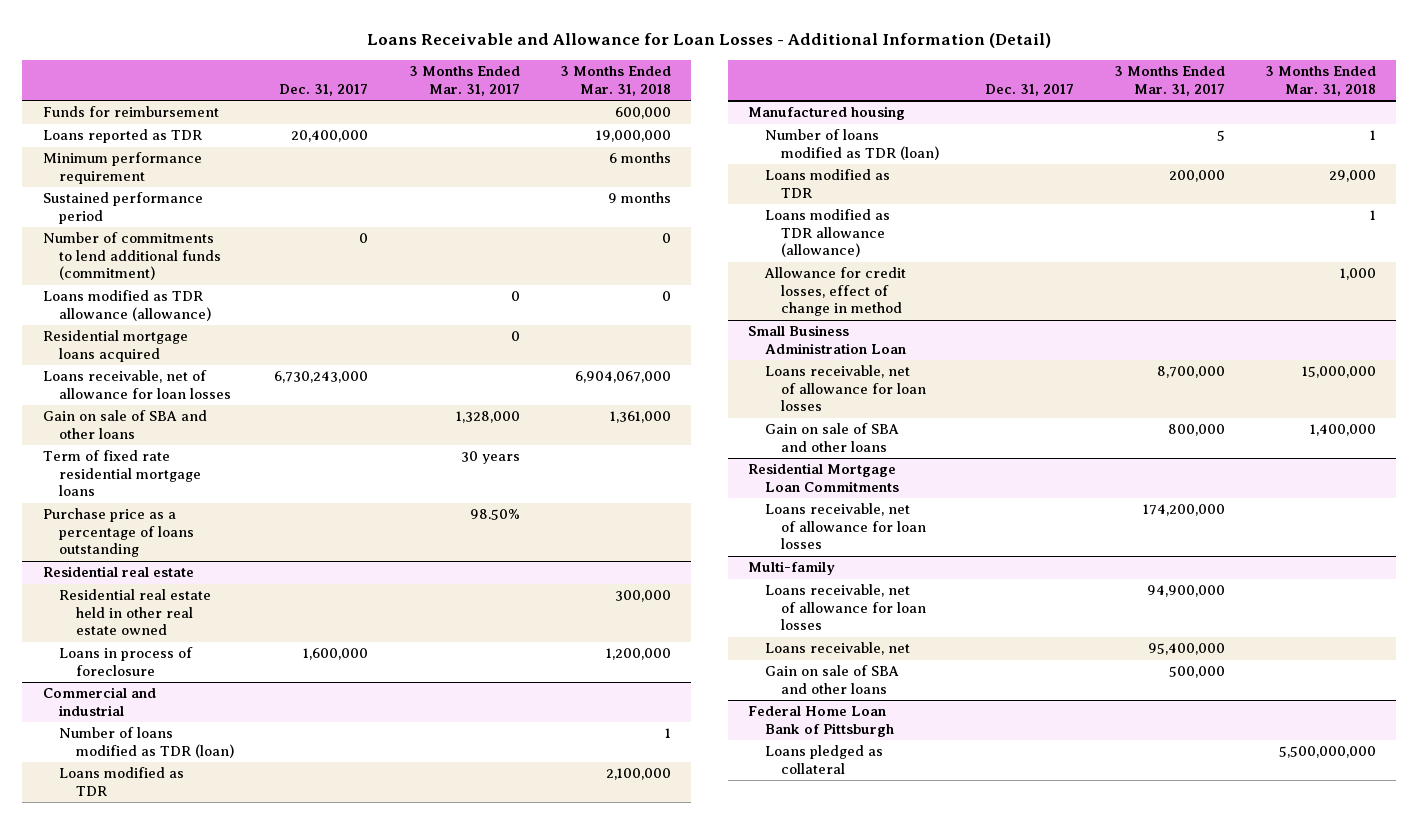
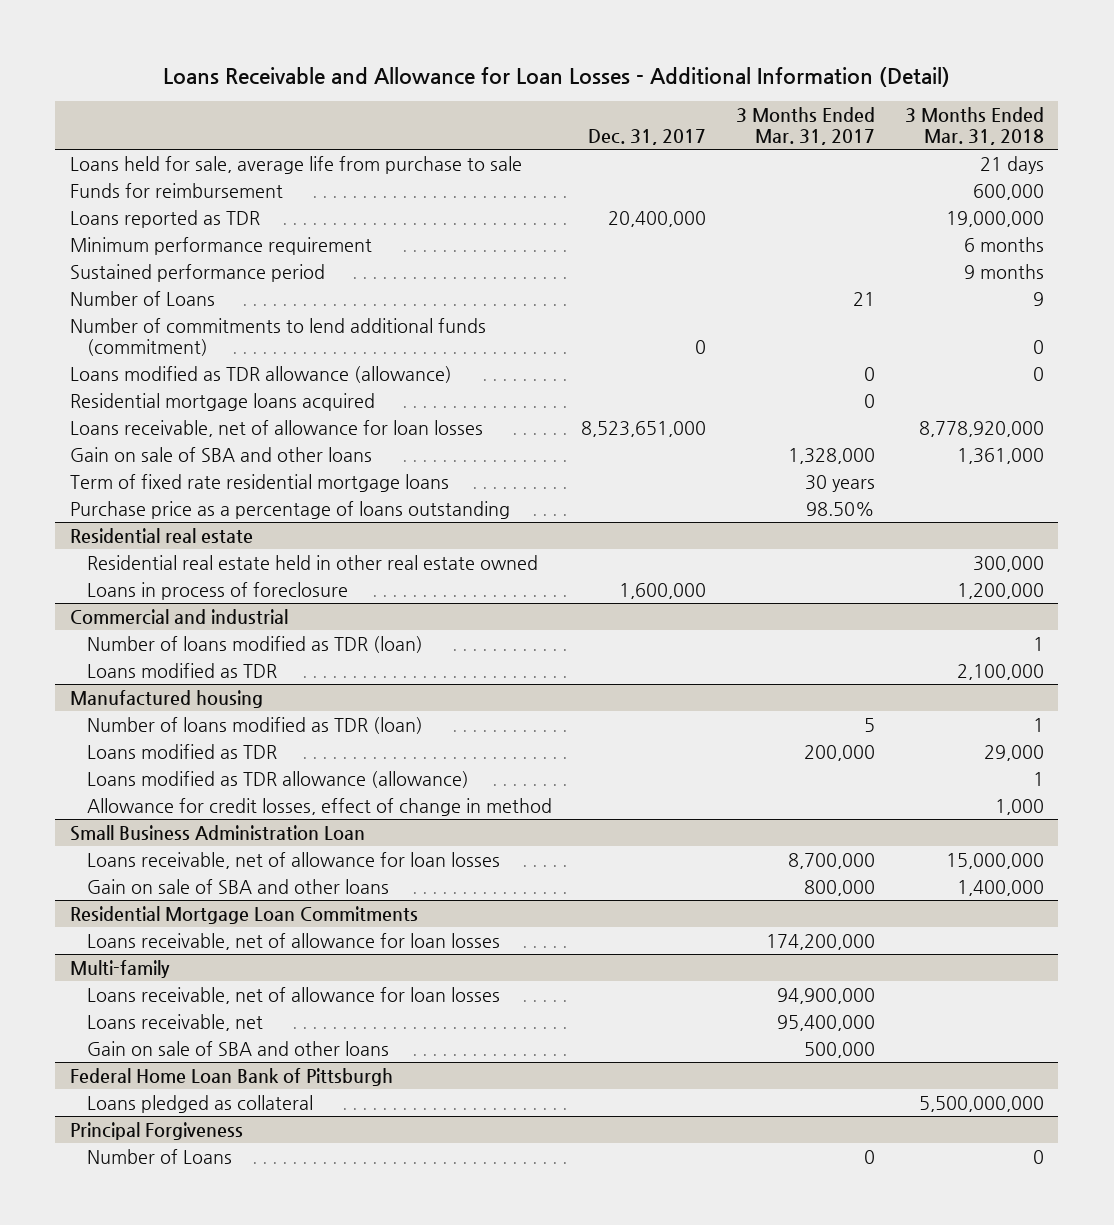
none -> [70,155,523,174] Loans held for sale, average life from purchase to sale
none -> [70,290,216,306] Number of Loans
[274,371,369,384] 6,730,243,000 -> [581,420,707,437] 8,523,651,000
[574,371,671,384] 6,904,067,000 -> [918,420,1044,437] 8,778,920,000
none -> [70,1121,244,1140] Principal Forgiveness
none -> [86,1148,232,1164] Number of Loans

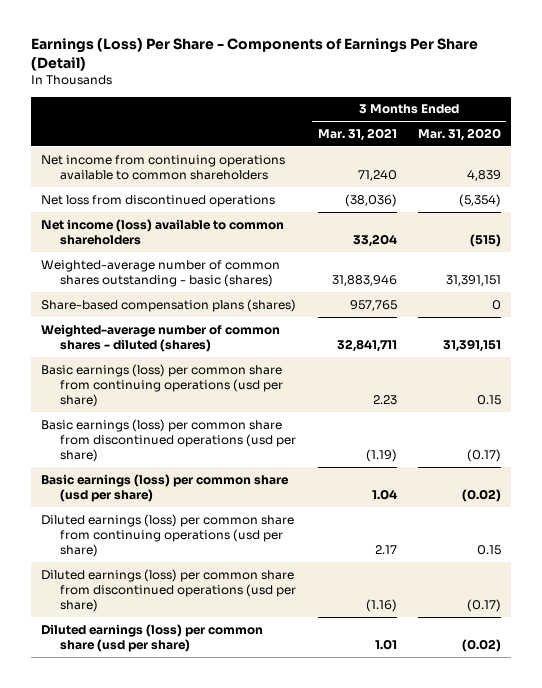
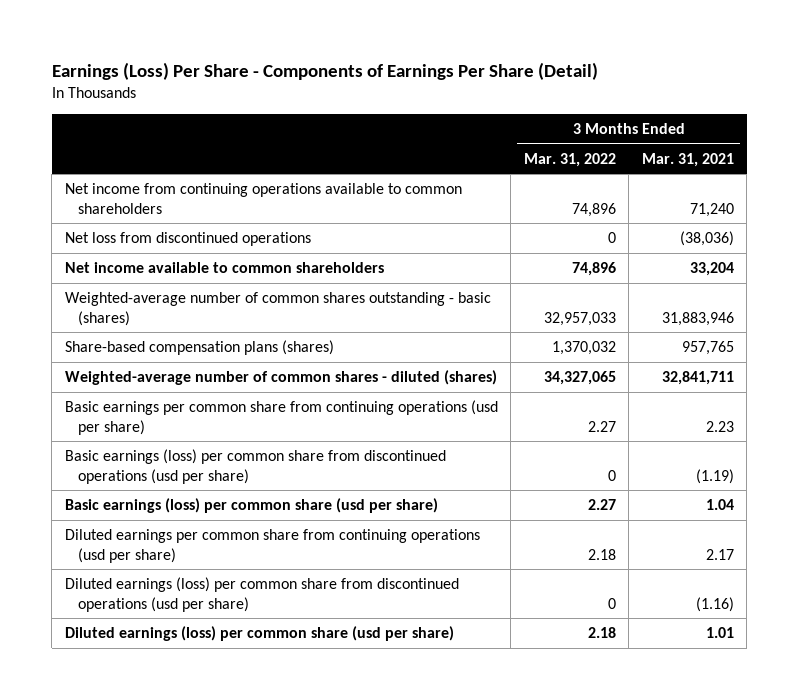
[417,127,501,141] Mar. 31, 2020 -> none
none -> [523,152,616,167] Mar. 31, 2022
[41,218,285,245] Net income (loss) available to common shareholders -> [64,262,384,274] Net income available to common shareholders
[41,363,284,407] Basic earnings (loss) per common share from continuing operations (usd per share) -> [64,400,498,435] Basic earnings per common share from continuing operations (usd per share)
[41,513,295,557] Diluted earnings (loss) per common share from continuing operations (usd per share) -> [64,529,480,563] Diluted earnings per common share from continuing operations (usd per share)

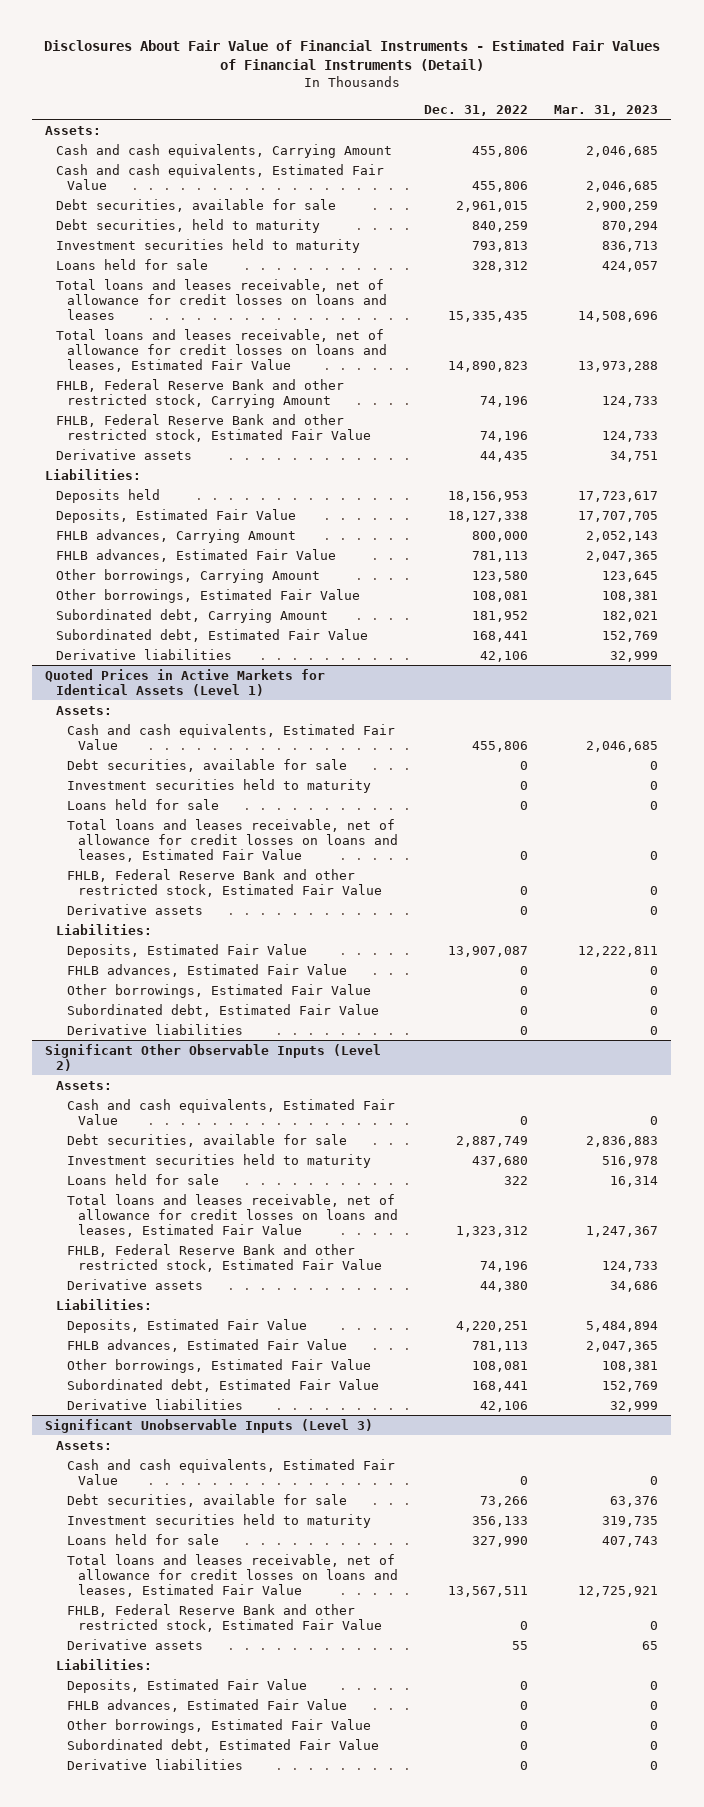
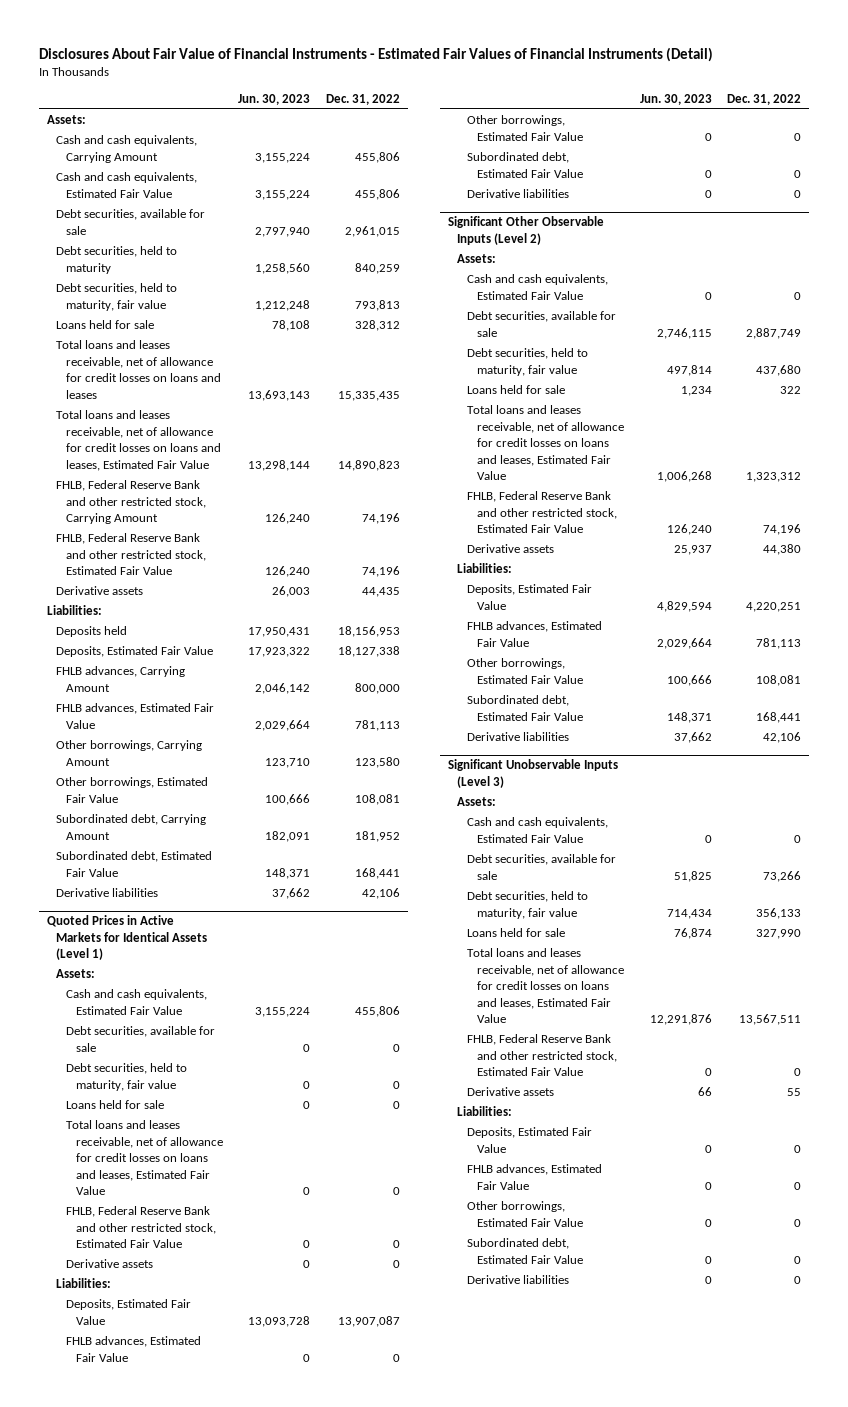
[554,104,659,116] Mar. 31, 2023 -> none
none -> [238,93,311,105] Jun. 30, 2023
[56,238,361,253] Investment securities held to maturity -> [56,283,178,311] Debt securities, held to maturity, fair value
[66,778,371,793] Investment securities held to maturity -> [66,1063,188,1091] Debt securities, held to maturity, fair value
[66,1153,371,1168] Investment securities held to maturity -> [467,348,589,376] Debt securities, held to maturity, fair value
[66,1513,371,1528] Investment securities held to maturity -> [467,891,589,919] Debt securities, held to maturity, fair value

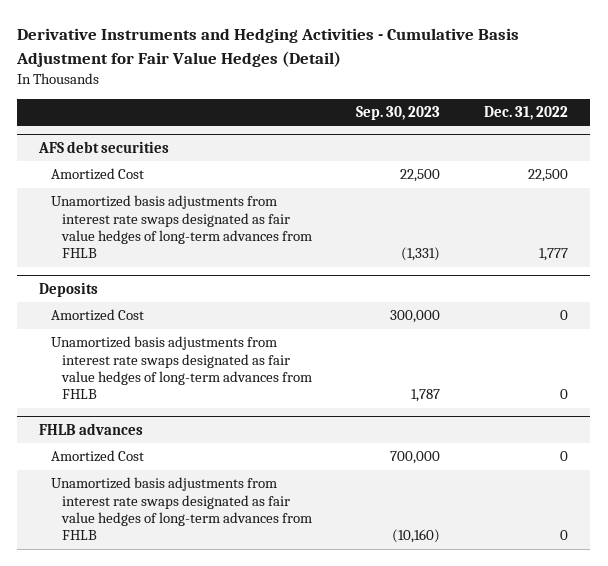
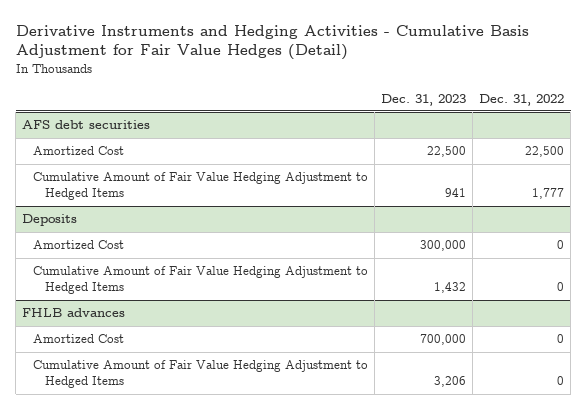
[356,106,441,121] Sep. 30, 2023 -> none
none -> [381,93,467,106] Dec. 31, 2023
[50,195,313,259] Unamortized basis adjustments from interest rate swaps designated as fair value hedges of long-term advances from FHLB -> [33,172,369,201] Cumulative Amount of Fair Value Hedging Adjustment to Hedged Items
[50,336,313,400] Unamortized basis adjustments from interest rate swaps designated as fair value hedges of long-term advances from FHLB -> [33,266,369,295] Cumulative Amount of Fair Value Hedging Adjustment to Hedged Items
[50,477,313,541] Unamortized basis adjustments from interest rate swaps designated as fair value hedges of long-term advances from FHLB -> [33,360,369,389] Cumulative Amount of Fair Value Hedging Adjustment to Hedged Items

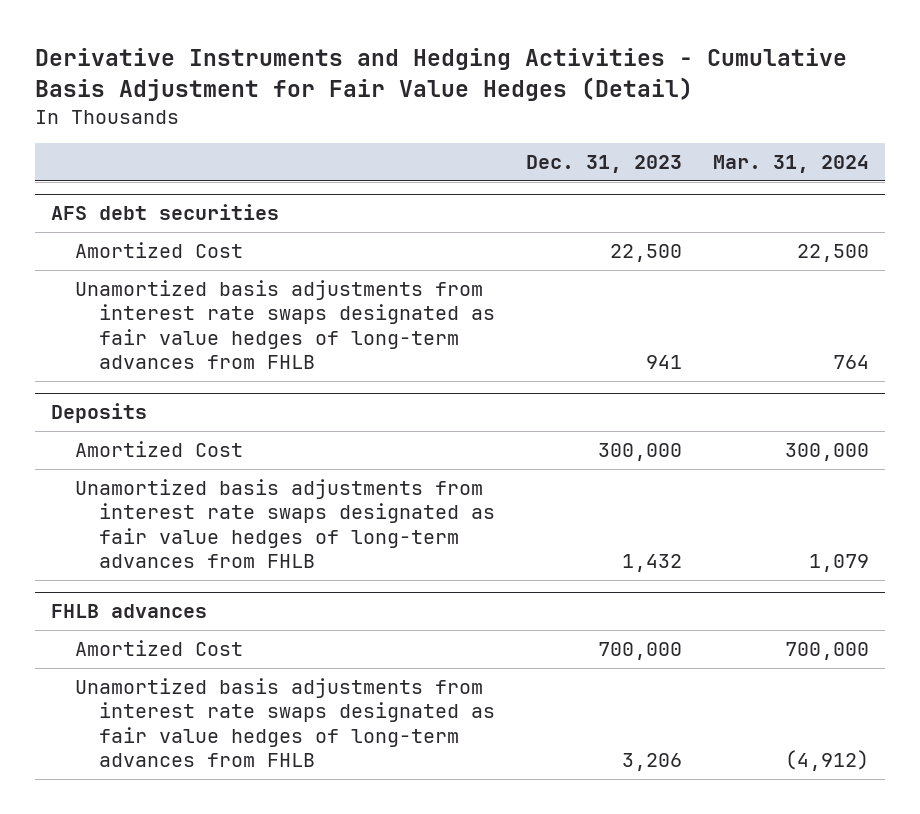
[479,93,565,106] Dec. 31, 2022 -> none
none -> [713,155,870,174] Mar. 31, 2024
[33,172,369,201] Cumulative Amount of Fair Value Hedging Adjustment to Hedged Items -> [75,279,496,369] Unamortized basis adjustments from interest rate swaps designated as fair value hedges of long-term advances from FHLB
[33,266,369,295] Cumulative Amount of Fair Value Hedging Adjustment to Hedged Items -> [75,478,496,568] Unamortized basis adjustments from interest rate swaps designated as fair value hedges of long-term advances from FHLB
[33,360,369,389] Cumulative Amount of Fair Value Hedging Adjustment to Hedged Items -> [75,677,496,767] Unamortized basis adjustments from interest rate swaps designated as fair value hedges of long-term advances from FHLB

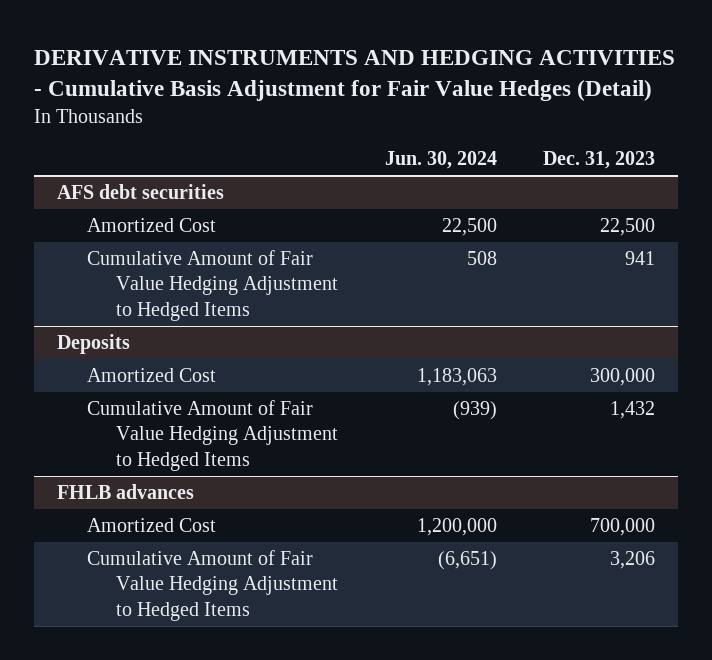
[35,48,848,101] Derivative Instruments and Hedging Activities - Cumulative Basis Adjustment for Fair Value Hedges (Detail) -> [33,49,675,101] DERIVATIVE INSTRUMENTS AND HEDGING ACTIVITIES - Cumulative Basis Adjustment for Fair Value Hedges (Detail)
[713,155,870,174] Mar. 31, 2024 -> none
none -> [384,151,497,170] Jun. 30, 2024
[75,279,496,369] Unamortized basis adjustments from interest rate swaps designated as fair value hedges of long-term advances from FHLB -> [86,249,339,321] Cumulative Amount of Fair Value Hedging Adjustment to Hedged Items
[75,478,496,568] Unamortized basis adjustments from interest rate swaps designated as fair value hedges of long-term advances from FHLB -> [86,399,339,471] Cumulative Amount of Fair Value Hedging Adjustment to Hedged Items
[75,677,496,767] Unamortized basis adjustments from interest rate swaps designated as fair value hedges of long-term advances from FHLB -> [86,549,339,621] Cumulative Amount of Fair Value Hedging Adjustment to Hedged Items

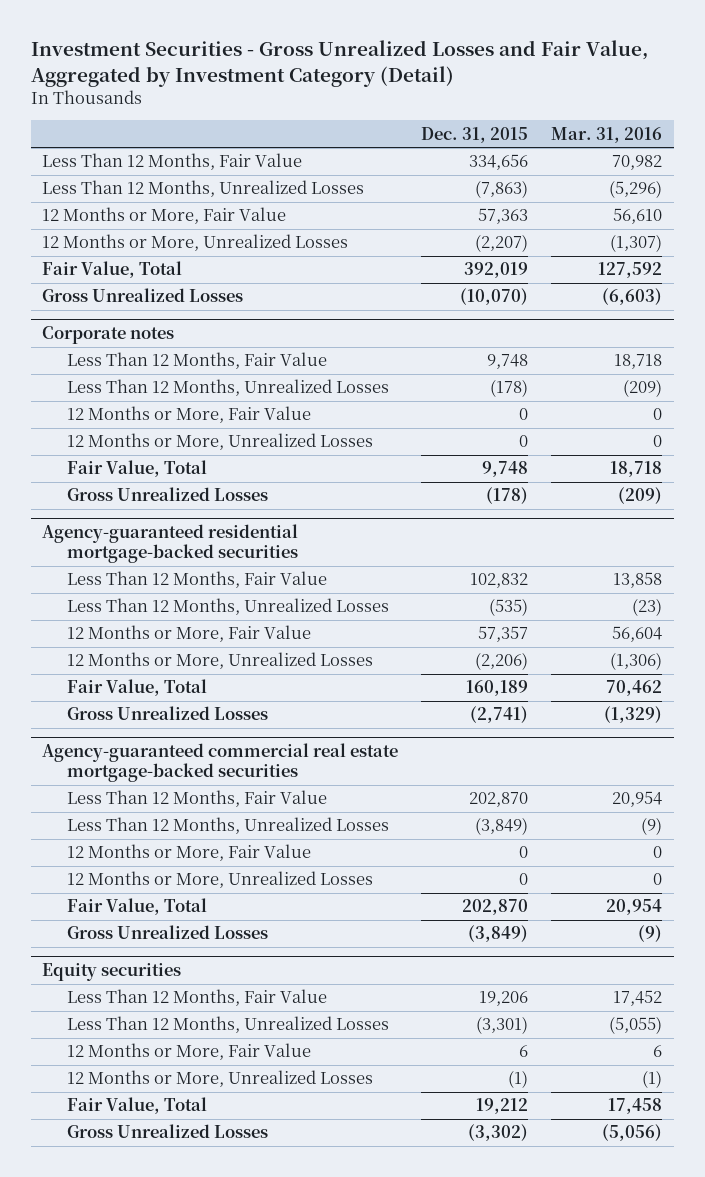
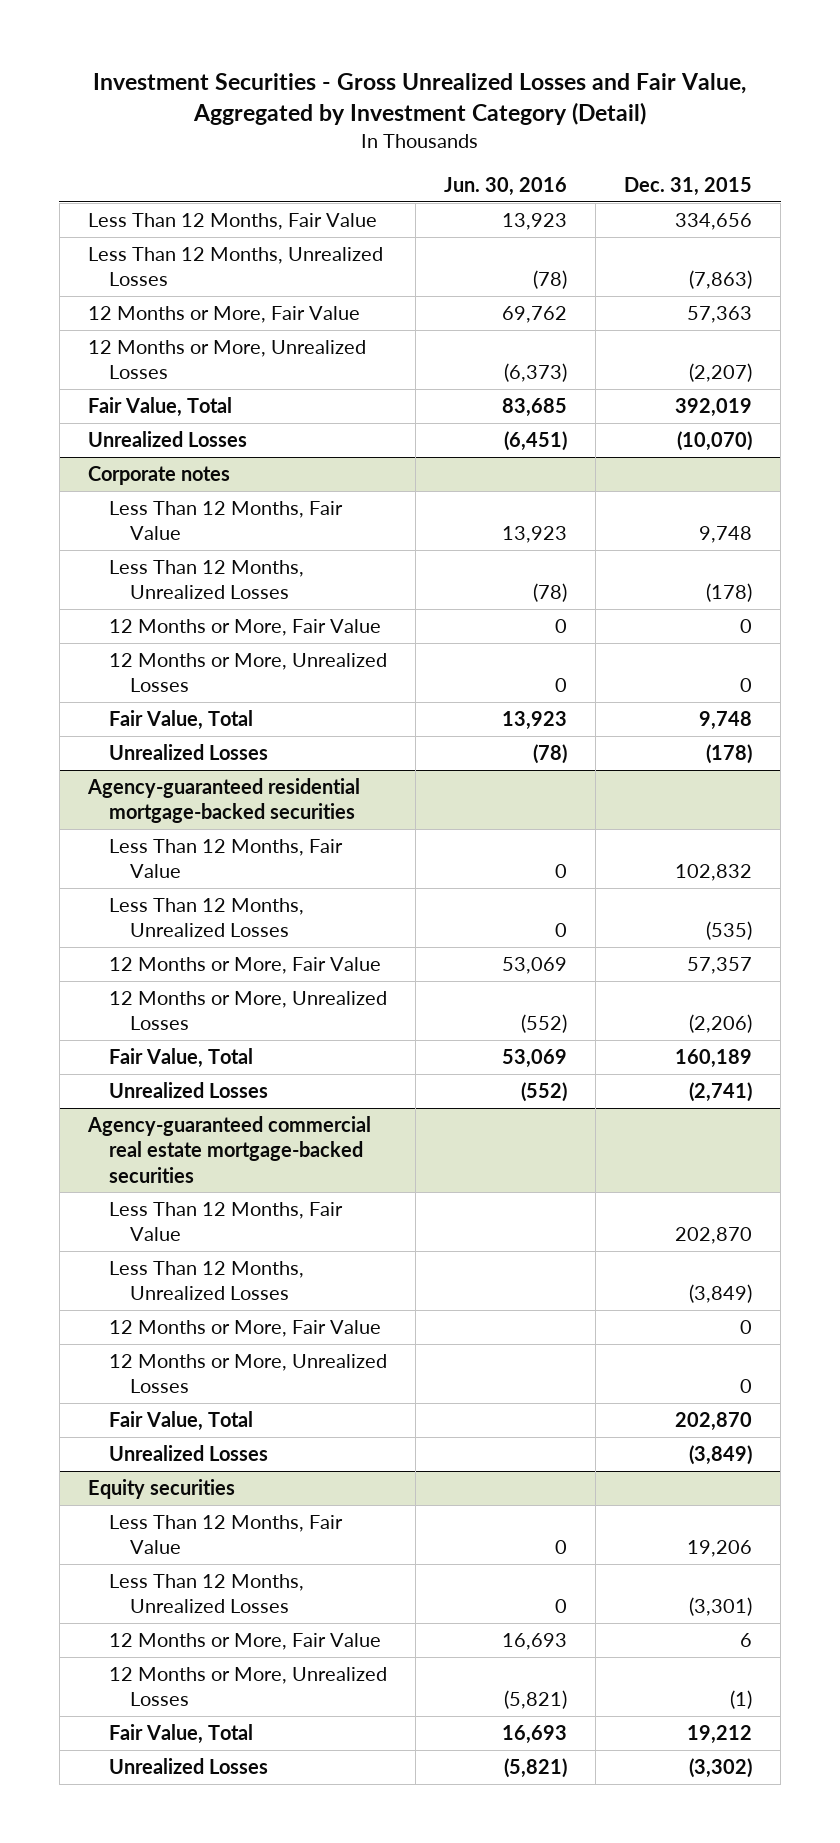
[551,126,663,143] Mar. 31, 2016 -> none
none -> [444,176,568,196] Jun. 30, 2016
[42,288,244,303] Gross Unrealized Losses -> [87,431,247,448] Unrealized Losses
[66,487,268,502] Gross Unrealized Losses -> [109,744,269,761] Unrealized Losses
[66,706,268,721] Gross Unrealized Losses -> [109,1082,269,1099] Unrealized Losses
[66,925,268,940] Gross Unrealized Losses -> [109,1445,269,1462] Unrealized Losses
[66,1124,268,1139] Gross Unrealized Losses -> [109,1758,269,1775] Unrealized Losses

